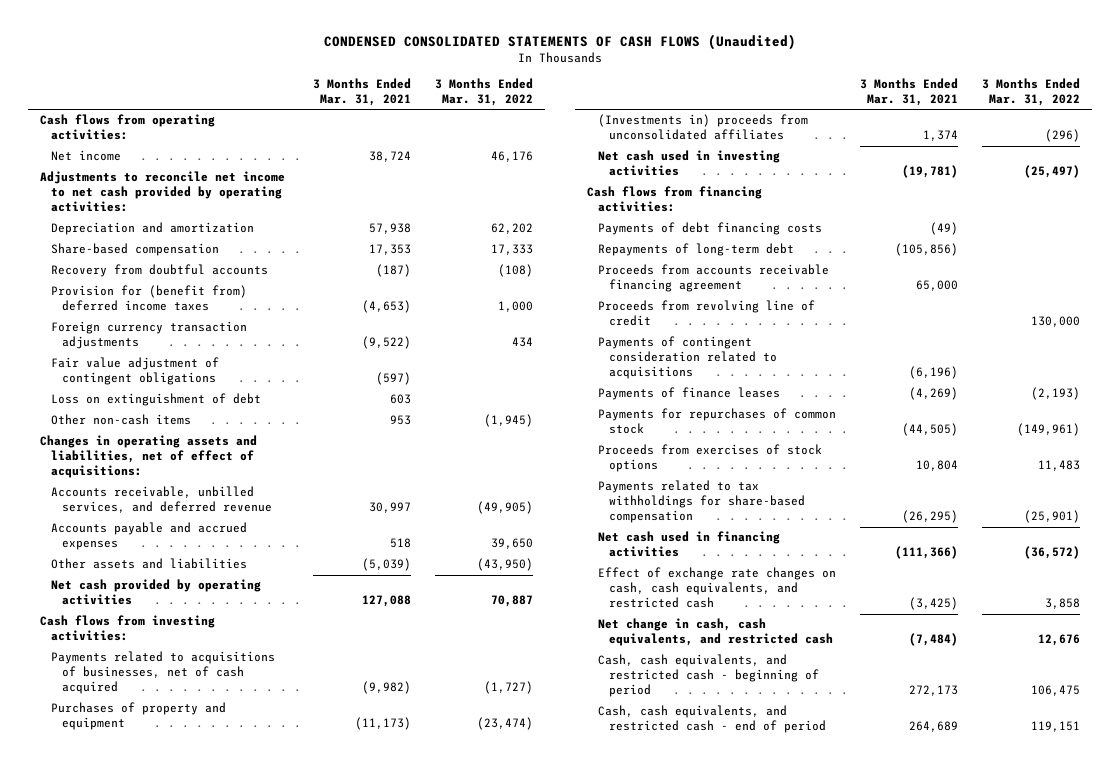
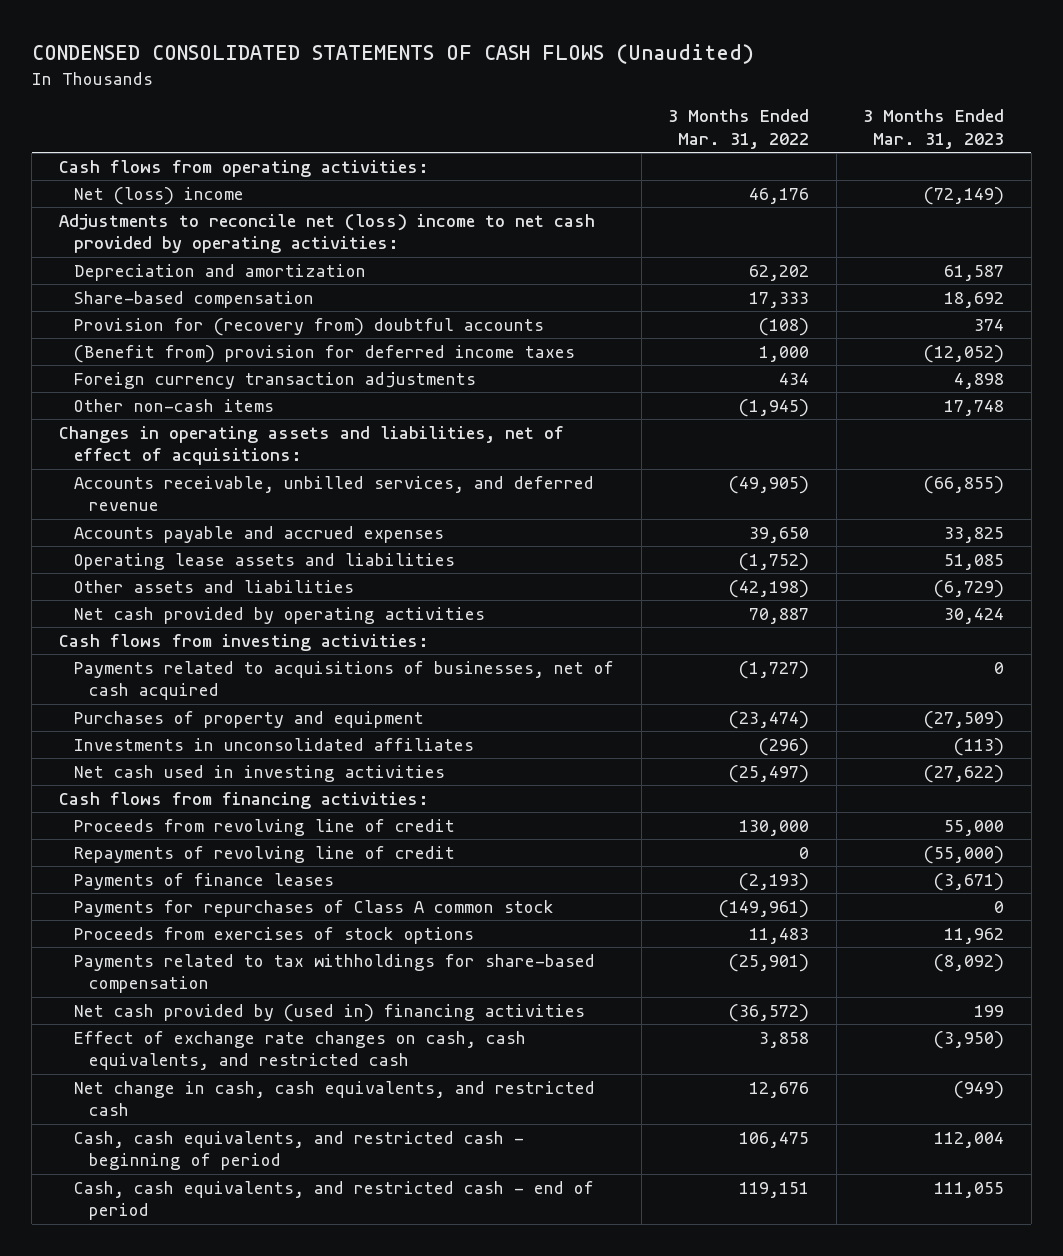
[312,78,411,107] 3 Months Ended Mar. 31, 2021 -> none
none -> [863,109,1005,149] 3 Months Ended Mar. 31, 2023
[50,150,121,162] Net income -> [74,186,245,205] Net (loss) income
[39,171,285,213] Adjustments to reconcile net income to net cash provided by operating activities: -> [59,213,596,254] Adjustments to reconcile net (loss) income to net cash provided by operating activities:
[50,264,268,278] Recovery from doubtful accounts -> [74,317,545,336] Provision for (recovery from) doubtful accounts
[50,285,247,312] Provision for (benefit from) deferred income taxes -> [74,344,576,363] (Benefit from) provision for deferred income taxes
[50,357,219,386] Fair value adjustment of contingent obligations -> none
[50,393,261,407] Loss on extinguishment of debt -> none
none -> [74,552,456,570] Operating lease assets and liabilities
[477,558,534,572] (43,950) -> [729,579,810,598] (42,198)
[597,114,808,141] (Investments in) proceeds from unconsolidated affiliates -> [74,737,475,751] Investments in unconsolidated affiliates
[597,222,822,236] Payments of debt financing costs -> none
[597,243,794,257] Repayments of long-term debt -> none
[597,264,829,293] Proceeds from accounts receivable financing agreement -> none
[597,336,777,380] Payments of contingent consideration related to acquisitions -> none
none -> [74,845,456,863] Repayments of revolving line of credit
[597,408,836,435] Payments for repurchases of common stock -> [74,899,555,917] Payments for repurchases of Class A common stock
[597,531,780,558] Net cash used in financing activities -> [74,1003,586,1022] Net cash provided by (used in) financing activities

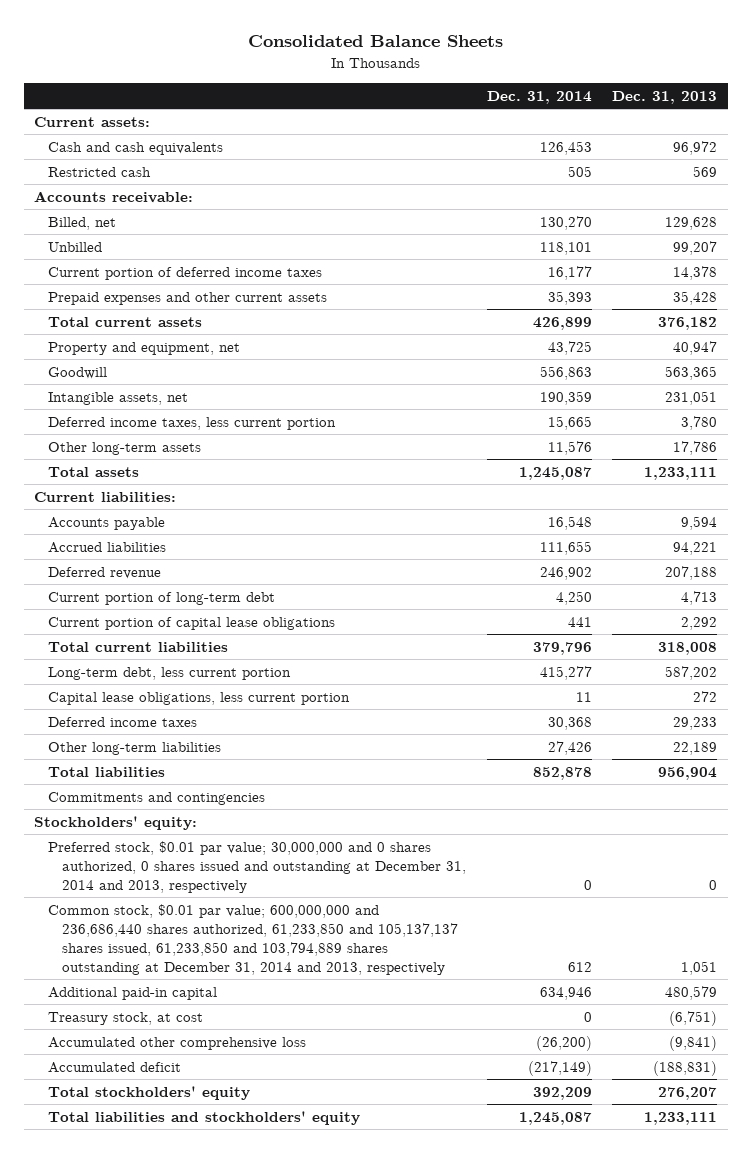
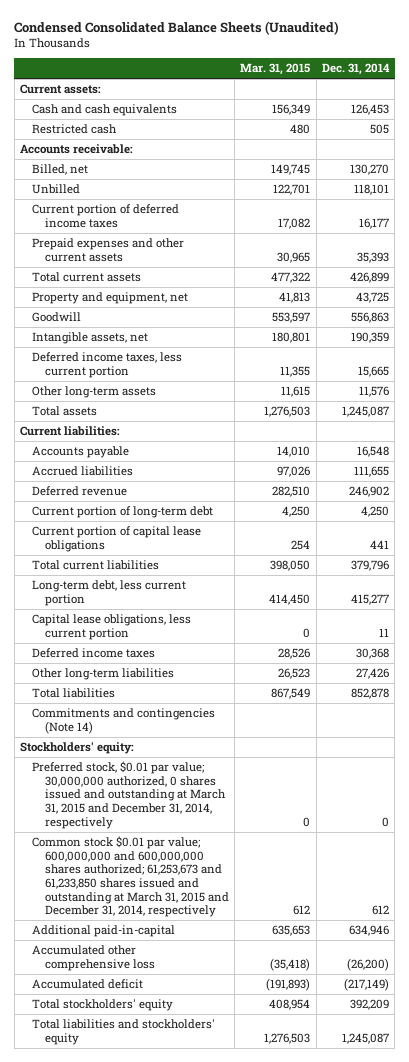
[247,35,503,48] Consolidated Balance Sheets -> [14,20,340,35] Condensed Consolidated Balance Sheets (Unaudited)
[612,90,718,104] Dec. 31, 2013 -> none
none -> [240,63,311,76] Mar. 31, 2015
[47,791,265,805] Commitments and contingencies -> [32,708,216,734] Commitments and contingencies (Note 14)
[47,1011,203,1025] Treasury stock, at cost -> none
[47,840,467,893] Preferred stock, $0.01 par value; 30,000,000 and 0 shares authorized, 0 shares issued and outstanding at December 31, 2014 and 2013, respectively -> [32,761,226,829] Preferred stock, $0.01 par value; 30,000,000 authorized, 0 shares issued and outstanding at March 31, 2015 and December 31, 2014, respectively
[47,903,459,975] Common stock, $0.01 par value; 600,000,000 and 236,686,440 shares authorized, 61,233,850 and 105,137,137 shares issued, 61,233,850 and 103,794,889 shares outstanding at December 31, 2014 and 2013, respectively -> [32,836,229,918] Common stock $0.01 par value; 600,000,000 and 600,000,000 shares authorized; 61,253,673 and 61,233,850 shares issued and outstanding at March 31, 2015 and December 31, 2014, respectively
[47,986,217,1000] Additional paid-in capital -> [32,925,176,938] Additional paid-in-capital

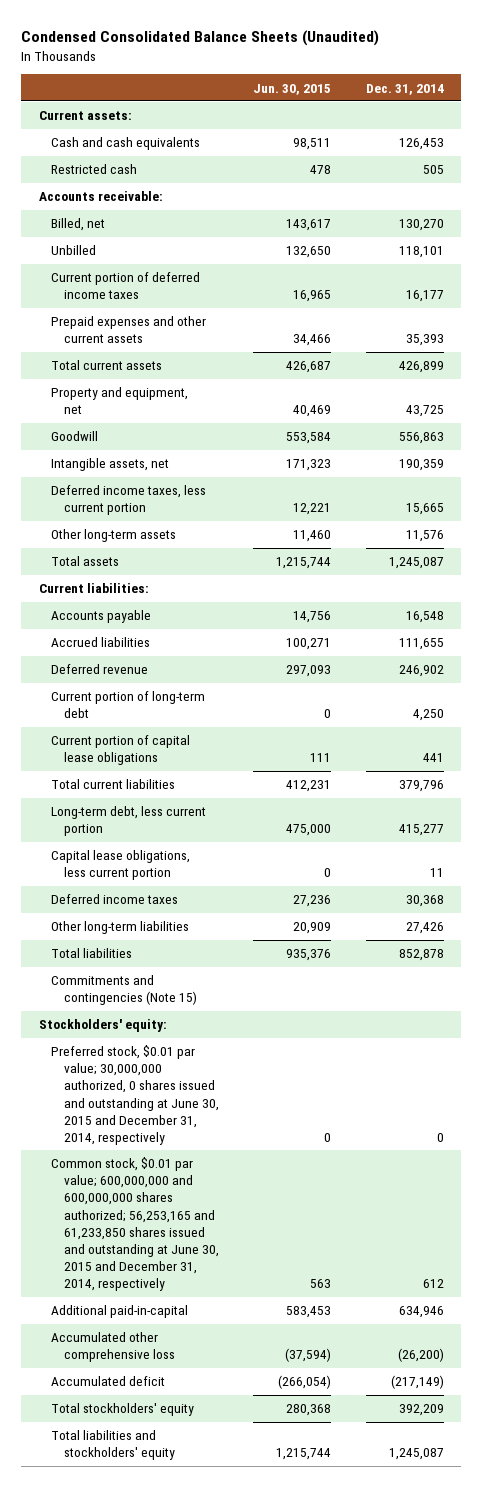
[240,63,311,76] Mar. 31, 2015 -> none
none -> [253,83,332,95] Jun. 30, 2015
[32,708,216,734] Commitments and contingencies (Note 14) -> [51,975,197,1006] Commitments and contingencies (Note 15)
[32,761,226,829] Preferred stock, $0.01 par value; 30,000,000 authorized, 0 shares issued and outstanding at March 31, 2015 and December 31, 2014, respectively -> [51,1045,219,1145] Preferred stock, $0.01 par value; 30,000,000 authorized, 0 shares issued and outstanding at June 30, 2015 and December 31, 2014, respectively
[32,836,229,918] Common stock $0.01 par value; 600,000,000 and 600,000,000 shares authorized; 61,253,673 and 61,233,850 shares issued and outstanding at March 31, 2015 and December 31, 2014, respectively -> [51,1157,219,1292] Common stock, $0.01 par value; 600,000,000 and 600,000,000 shares authorized; 56,253,165 and 61,233,850 shares issued and outstanding at June 30, 2015 and December 31, 2014, respectively

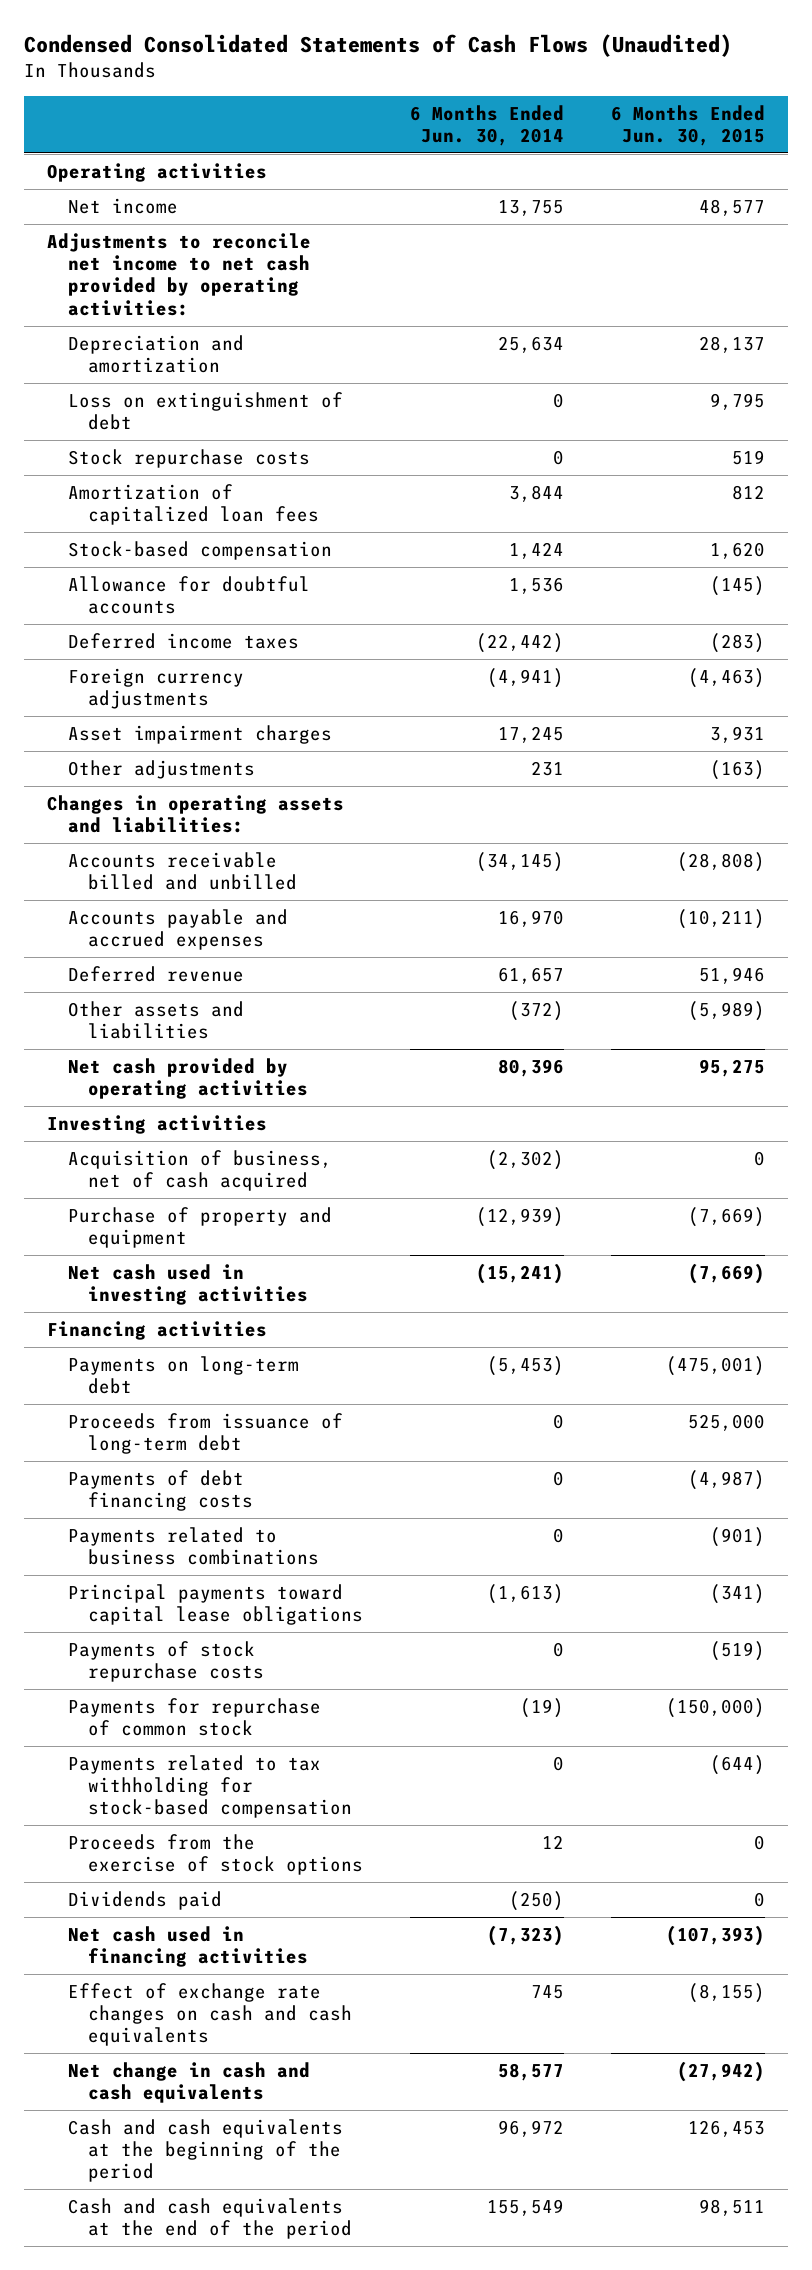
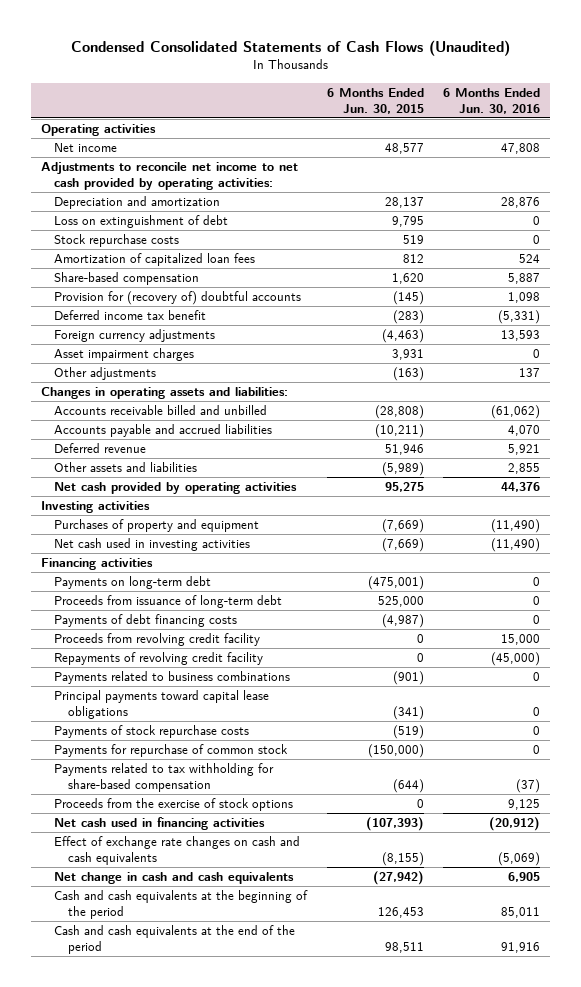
[409,104,564,146] 6 Months Ended Jun. 30, 2014 -> none
none -> [443,87,541,114] 6 Months Ended Jun. 30, 2016
[67,540,332,560] Stock-based compensation -> [54,272,200,286] Share-based compensation
[67,575,310,615] Allowance for doubtful accounts -> [54,291,302,306] Provision for (recovery of) doubtful accounts
[67,632,299,649] Deferred income taxes -> [54,310,207,321] Deferred income tax benefit
[67,908,288,951] Accounts payable and accrued expenses -> [54,424,273,438] Accounts payable and accrued liabilities
[67,1149,332,1192] Acquisition of business, net of cash acquired -> none
[67,1206,332,1249] Purchase of property and equipment -> [54,519,260,533] Purchases of property and equipment
none -> [54,633,261,647] Proceeds from revolving credit facility
none -> [54,652,264,666] Repayments of revolving credit facility
[67,1754,353,1819] Payments related to tax withholding for stock-based compensation -> [54,763,275,793] Payments related to tax withholding for share-based compensation
[67,1890,222,1910] Dividends paid -> none

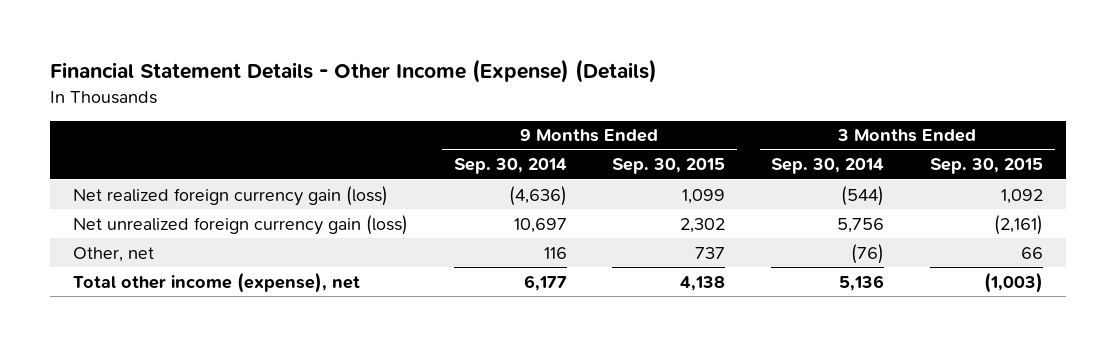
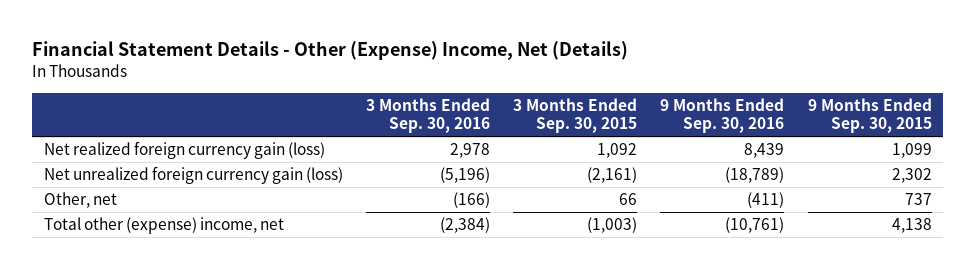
[49,58,657,83] Financial Statement Details - Other Income (Expense) (Details) -> [32,41,629,61] Financial Statement Details - Other (Expense) Income, Net (Details)
[453,158,567,175] Sep. 30, 2014 -> none
[771,158,885,175] Sep. 30, 2014 -> none
none -> [365,98,490,134] 3 Months Ended Sep. 30, 2016
none -> [660,98,785,134] 9 Months Ended Sep. 30, 2016
[72,271,360,293] Total other income (expense), net -> [43,217,284,235] Total other (expense) income, net

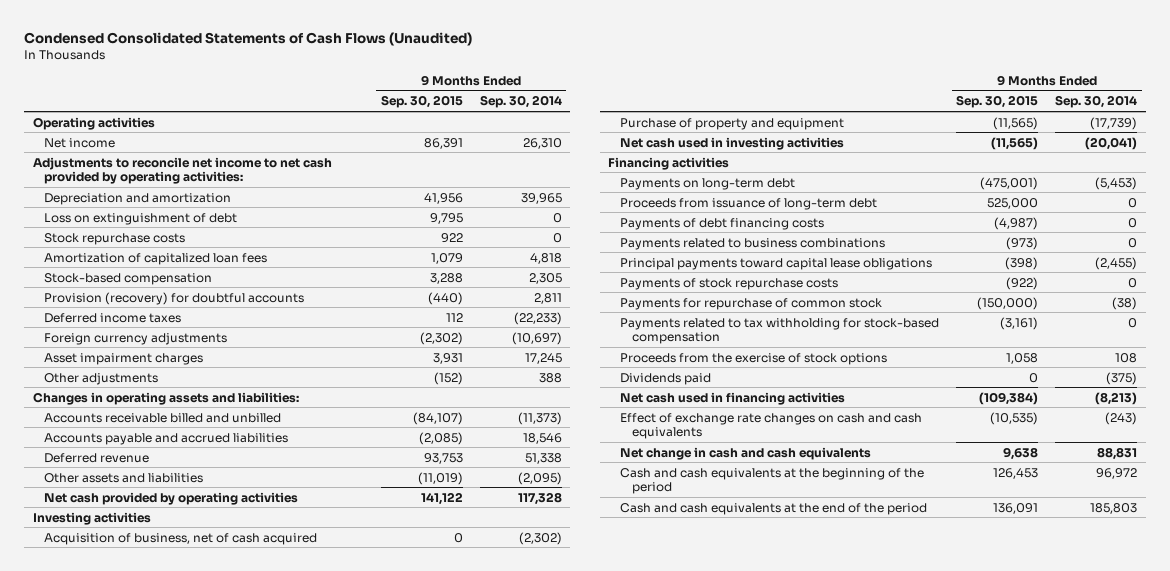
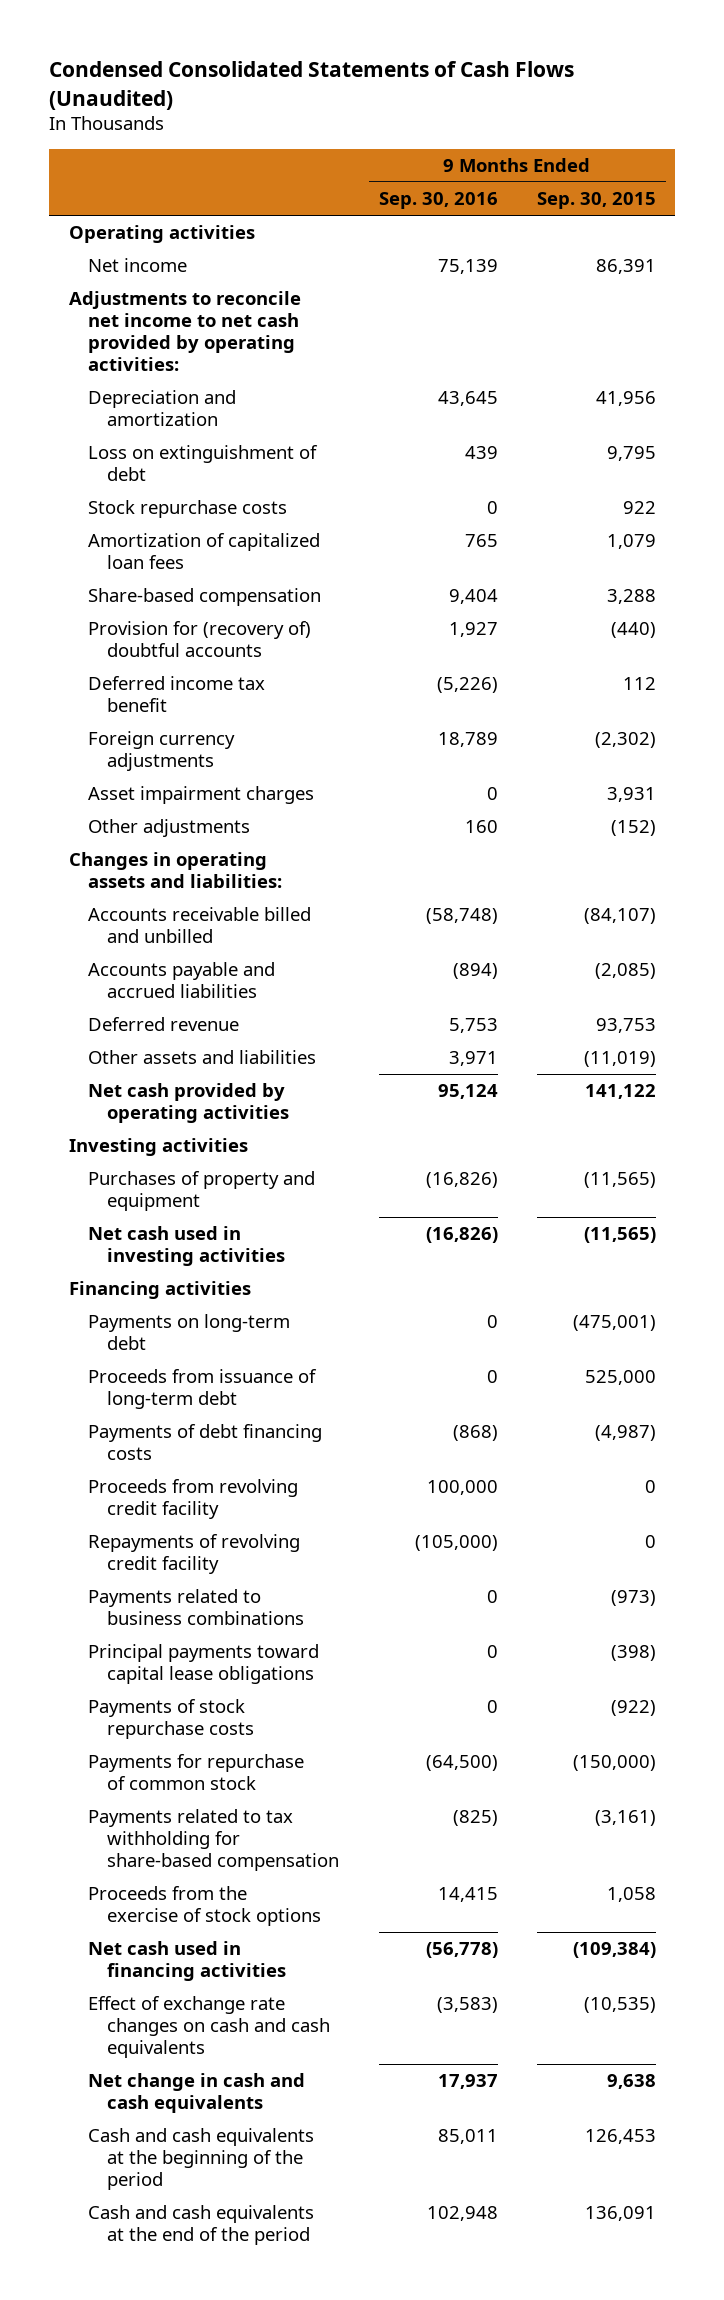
[479,95,562,109] Sep. 30, 2014 -> none
none -> [378,192,498,210] Sep. 30, 2016
[44,272,213,285] Stock-based compensation -> [87,588,321,607] Share-based compensation
[44,291,305,305] Provision (recovery) for doubtful accounts -> [87,621,311,658] Provision for (recovery of) doubtful accounts
[44,312,182,323] Deferred income taxes -> [87,676,265,713] Deferred income tax benefit
[44,532,318,545] Acquisition of business, net of cash acquired -> none
[620,117,845,130] Purchase of property and equipment -> [87,1171,315,1212] Purchases of property and equipment
none -> [87,1479,298,1520] Proceeds from revolving credit facility
none -> [87,1534,300,1575] Repayments of revolving credit facility
[620,317,940,344] Payments related to tax withholding for stock-based compensation -> [87,1809,340,1871] Payments related to tax withholding for share-based compensation
[620,372,712,385] Dividends paid -> none

